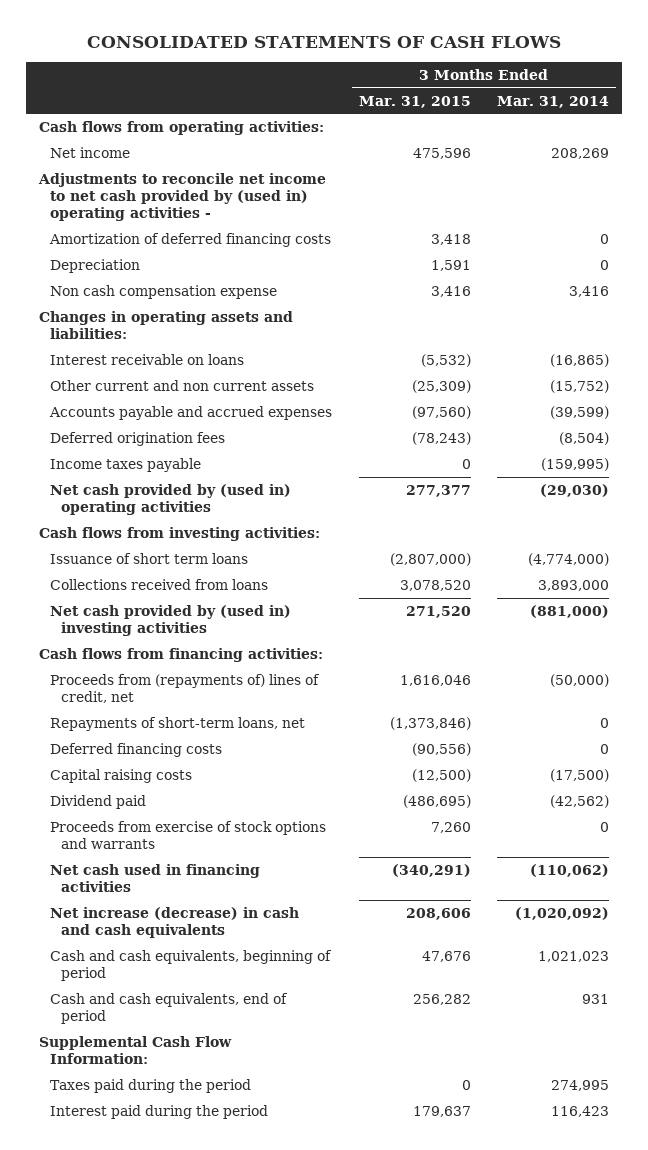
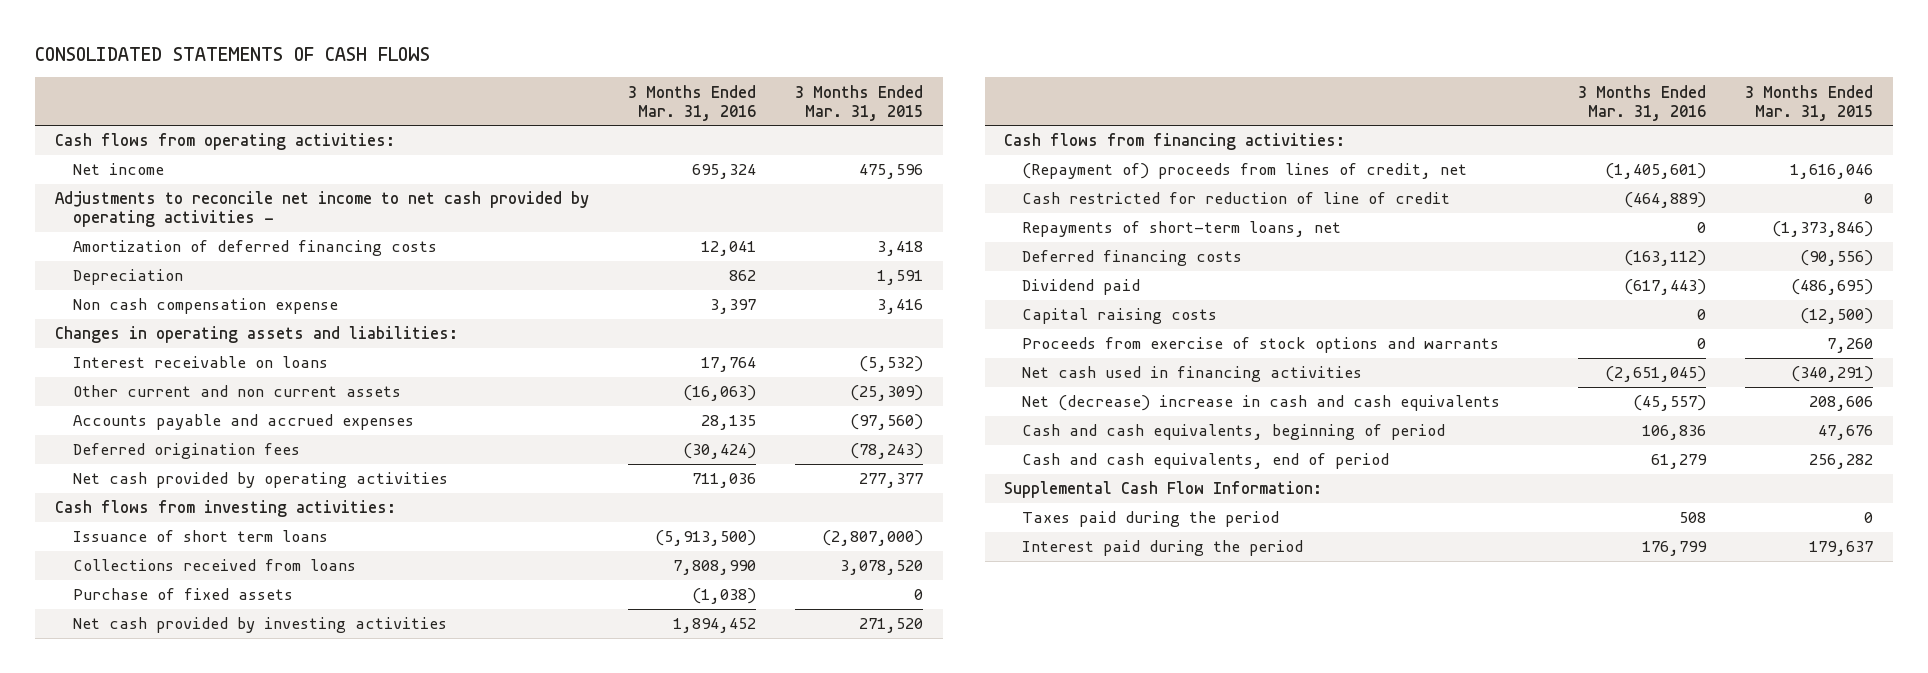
[497,95,610,108] Mar. 31, 2014 -> none
none -> [628,84,757,121] 3 Months Ended Mar. 31, 2016
[38,172,327,222] Adjustments to reconcile net income to net cash provided by (used in) operating activities - -> [54,191,589,228] Adjustments to reconcile net income to net cash provided by operating activities -
[49,457,201,472] Income taxes payable -> none
[49,483,291,515] Net cash provided by (used in) operating activities -> [72,472,448,489] Net cash provided by operating activities
none -> [72,588,293,601] Purchase of fixed assets
[49,604,291,636] Net cash provided by (used in) investing activities -> [72,617,447,634] Net cash provided by investing activities
[49,673,320,703] Proceeds from (repayments of) lines of credit, net -> [1022,163,1468,180] (Repayment of) proceeds from lines of credit, net
none -> [1022,192,1451,205] Cash restricted for reduction of line of credit
[49,768,192,783] Capital raising costs -> [1022,308,1218,325] Capital raising costs
[49,906,299,938] Net increase (decrease) in cash and cash equivalents -> [1022,395,1501,412] Net (decrease) increase in cash and cash equivalents

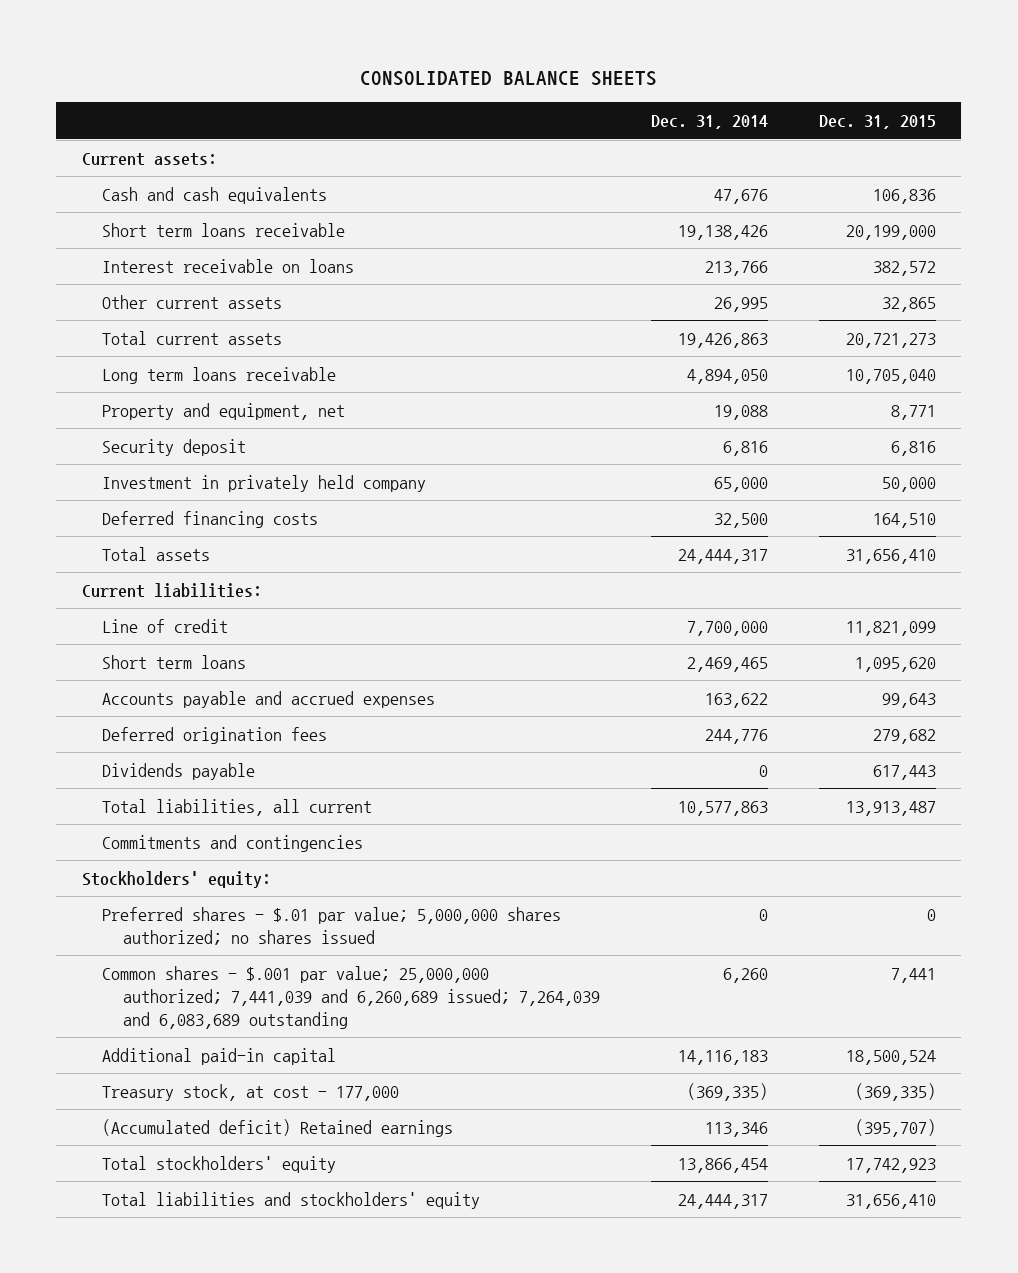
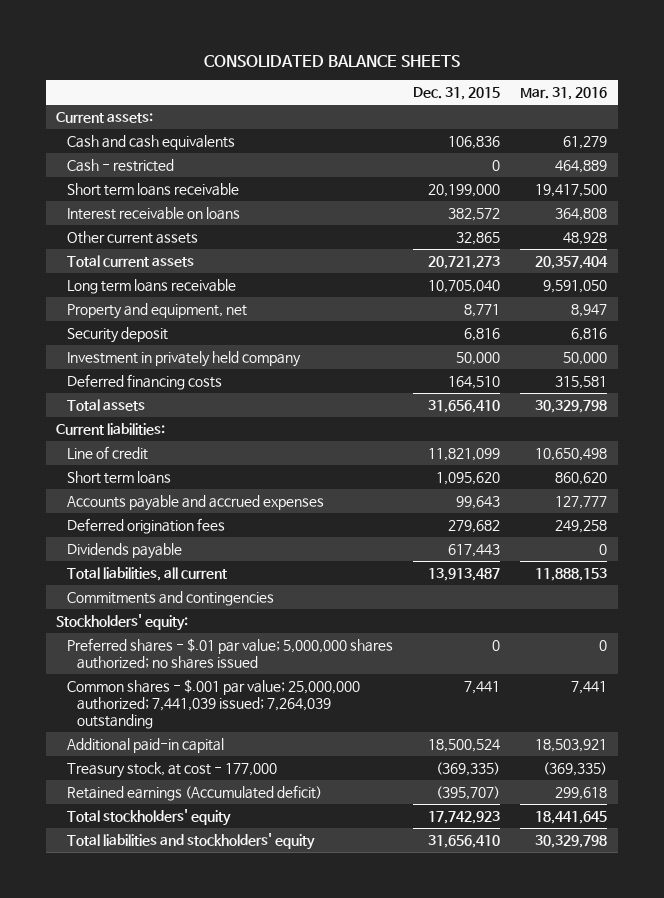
[651,115,769,130] Dec. 31, 2014 -> none
none -> [520,87,608,101] Mar. 31, 2016
none -> [66,158,174,172] Cash - restricted
[102,965,601,1030] Common shares - $.001 par value; 25,000,000 authorized; 7,441,039 and 6,260,689 issued; 7,264,039 and 6,083,689 outstanding -> [66,678,360,729] Common shares - $.001 par value; 25,000,000 authorized; 7,441,039 issued; 7,264,039 outstanding
[102,1118,454,1137] (Accumulated deficit) Retained earnings -> [66,784,322,801] Retained earnings (Accumulated deficit)

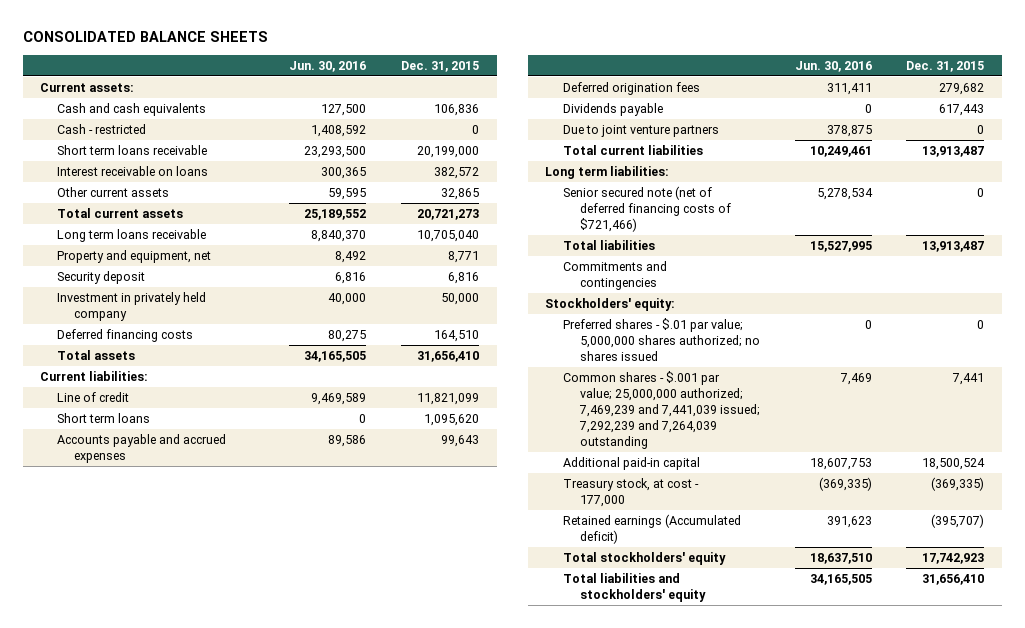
[520,87,608,101] Mar. 31, 2016 -> none
none -> [289,60,367,72] Jun. 30, 2016
none -> [562,124,719,137] Due to joint venture partners
[66,566,227,581] Total liabilities, all current -> [562,144,703,155] Total current liabilities
none -> [545,165,670,179] Long term liabilities:
none -> [562,185,731,233] Senior secured note (net of deferred financing costs of $721,466)
none -> [562,239,655,250] Total liabilities
[66,678,360,729] Common shares - $.001 par value; 25,000,000 authorized; 7,441,039 issued; 7,264,039 outstanding -> [562,370,760,450] Common shares - $.001 par value; 25,000,000 authorized; 7,469,239 and 7,441,039 issued; 7,292,239 and 7,264,039 outstanding

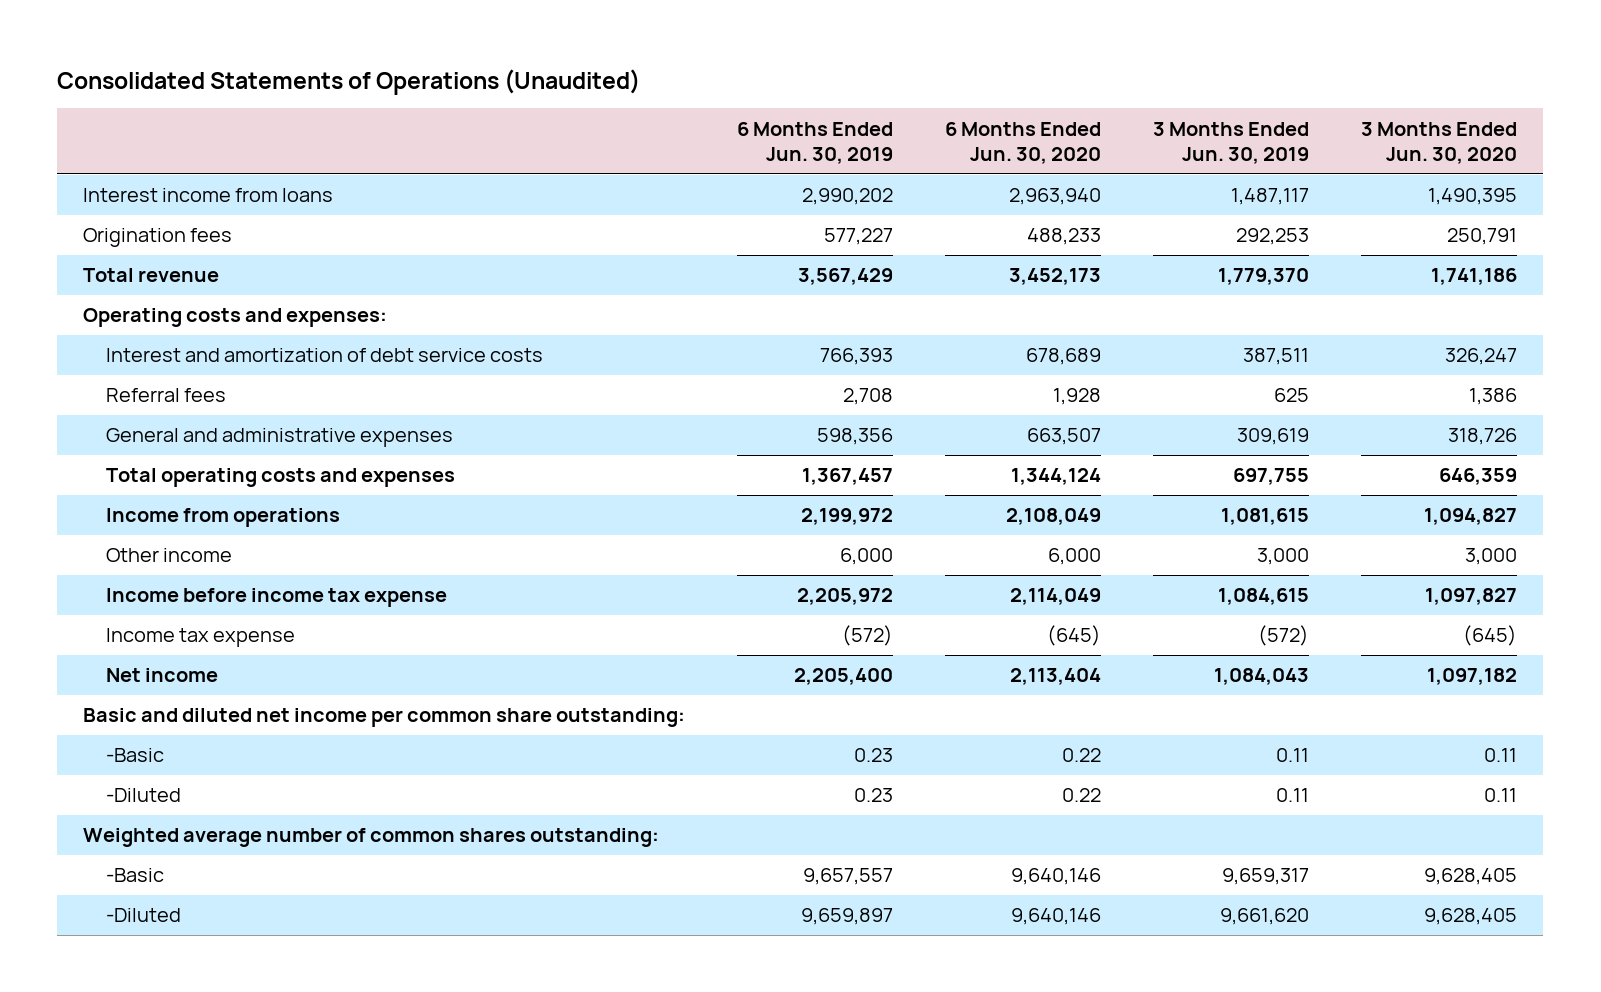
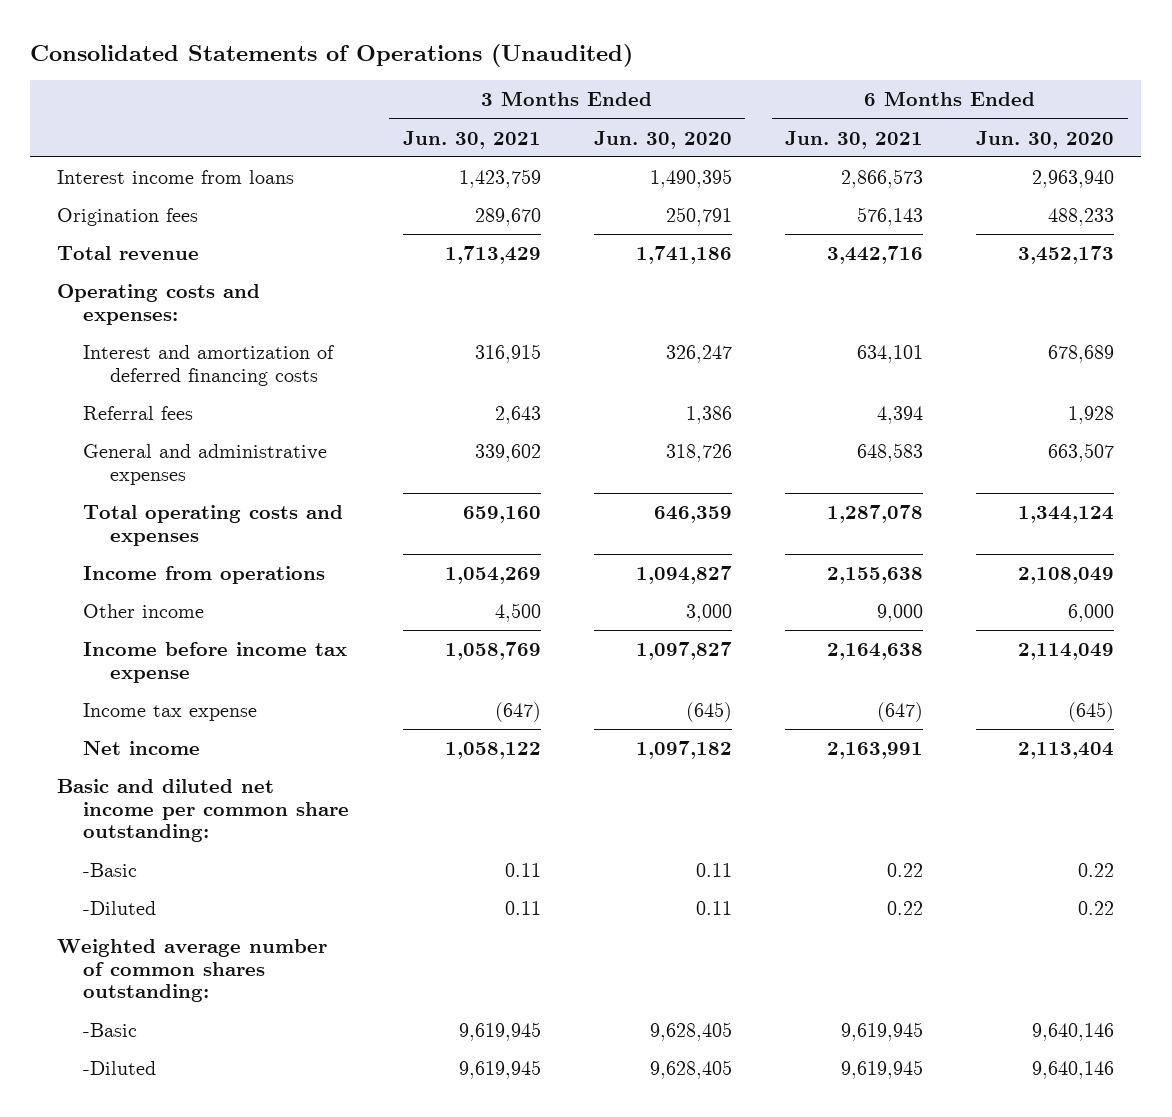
[737,121,894,165] 6 Months Ended Jun. 30, 2019 -> none
[1153,121,1310,165] 3 Months Ended Jun. 30, 2019 -> none
none -> [402,130,541,149] Jun. 30, 2021
none -> [785,130,924,149] Jun. 30, 2021
[105,348,543,363] Interest and amortization of debt service costs -> [83,344,336,386] Interest and amortization of deferred financing costs

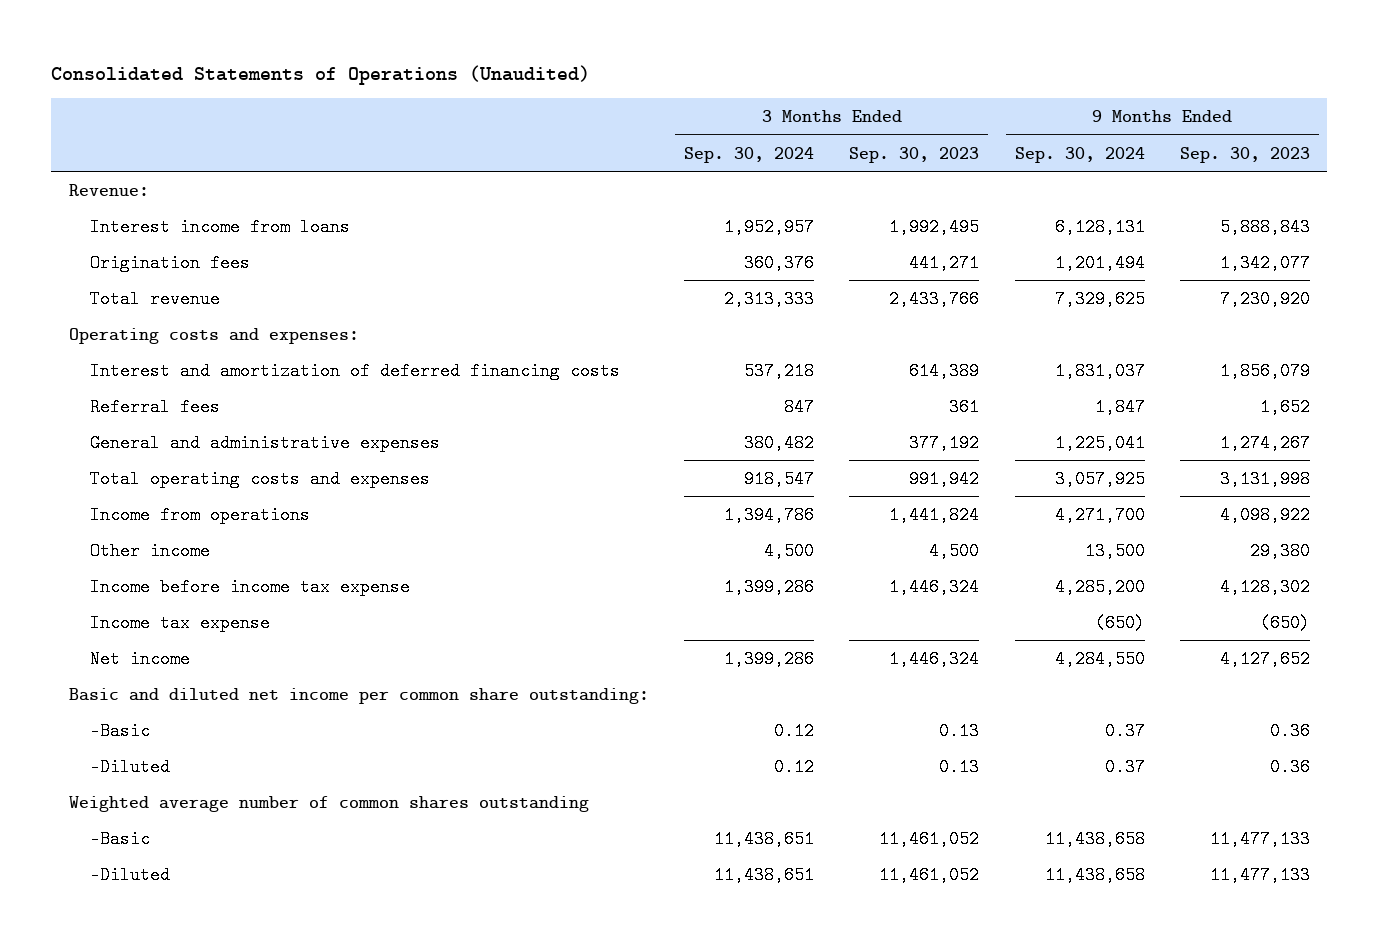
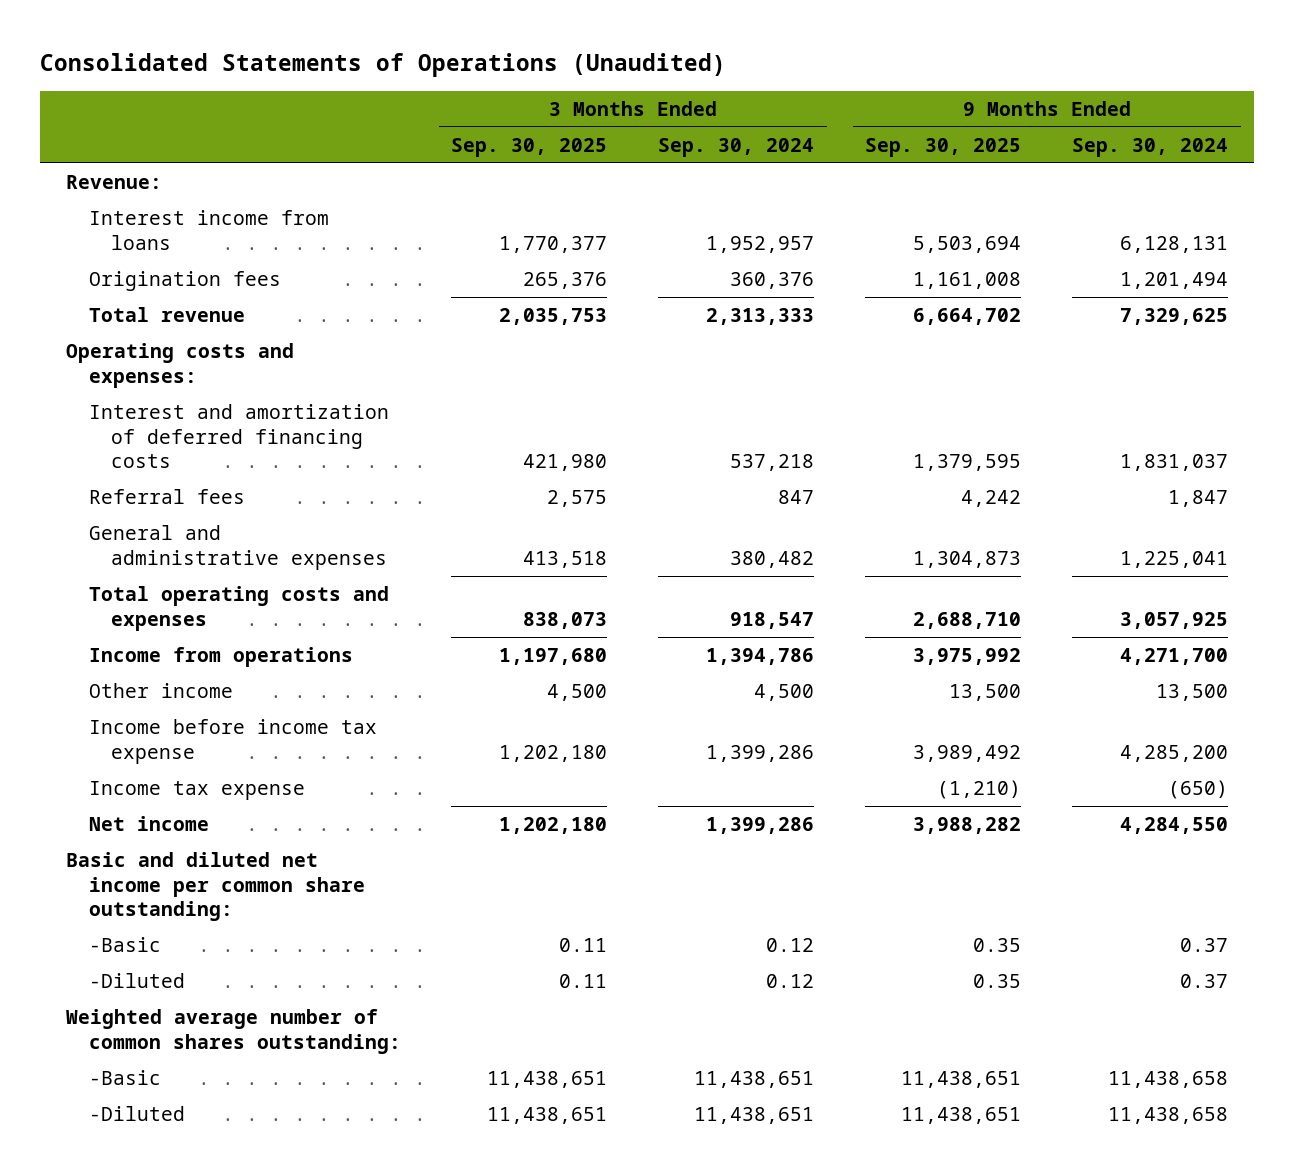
[849,146,980,163] Sep. 30, 2023 -> none
[1179,146,1310,163] Sep. 30, 2023 -> none
none -> [451,137,608,157] Sep. 30, 2025
none -> [865,137,1022,157] Sep. 30, 2025
[68,795,589,812] Weighted average number of common shares outstanding -> [65,1009,401,1054] Weighted average number of common shares outstanding:

